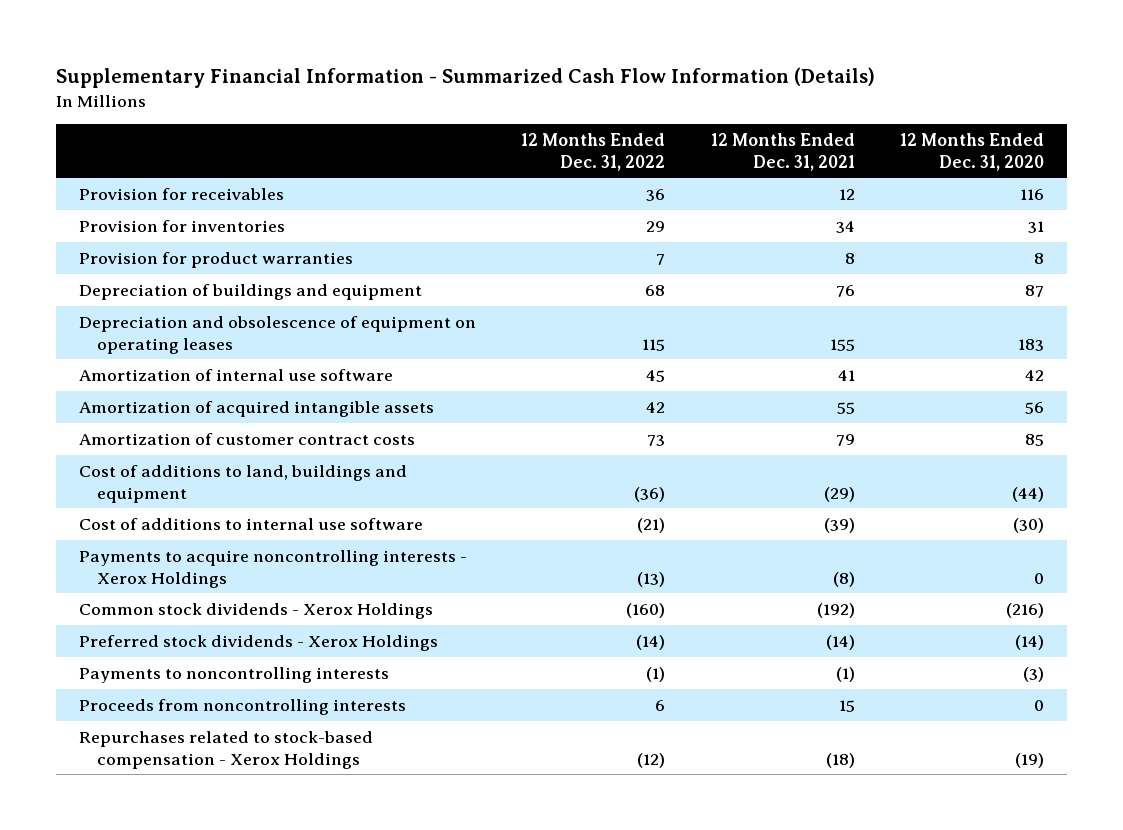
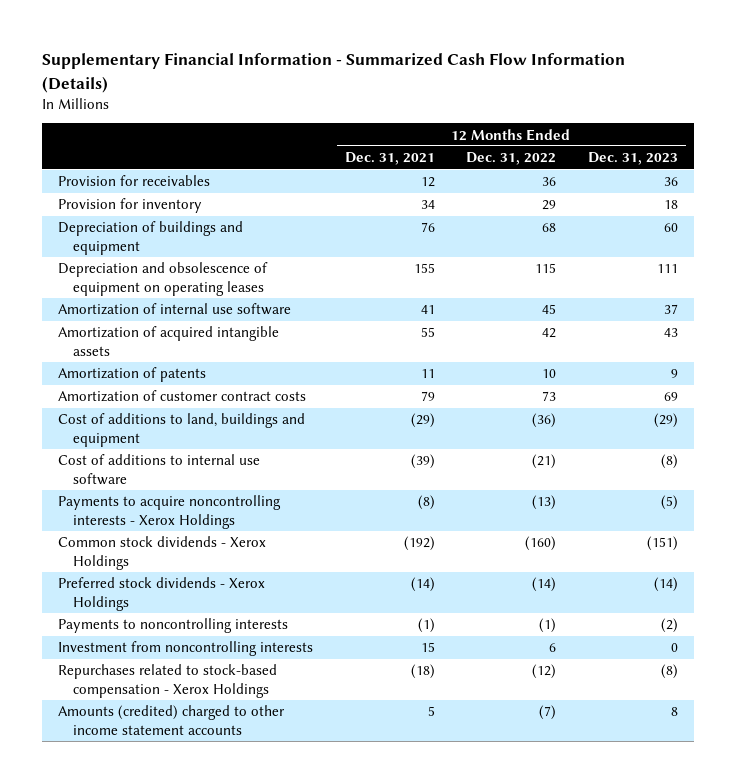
[899,132,1044,171] 12 Months Ended Dec. 31, 2020 -> none
none -> [587,152,678,166] Dec. 31, 2023
[78,251,353,268] Provision for product warranties -> none
[78,219,285,232] Provision for inventories -> [58,198,203,214] Provision for inventory
none -> [58,367,207,383] Amortization of patents
[78,698,406,715] Proceeds from noncontrolling interests -> [58,641,314,657] Investment from noncontrolling interests
none -> [58,705,286,735] Amounts (credited) charged to other income statement accounts

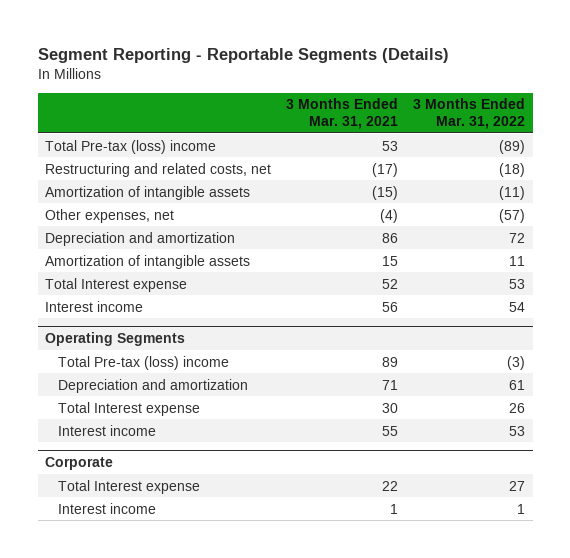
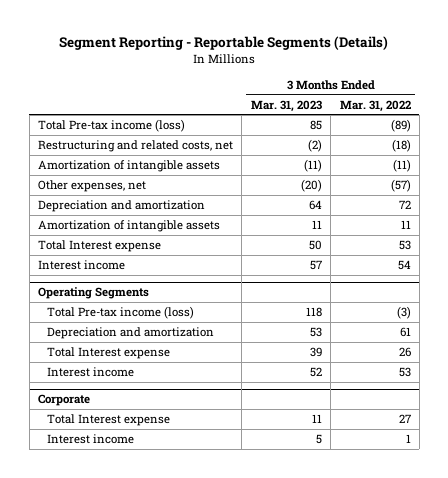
[286,98,399,129] 3 Months Ended Mar. 31, 2021 -> none
none -> [250,99,322,112] Mar. 31, 2023
[45,139,217,154] Total Pre-tax (loss) income -> [37,119,185,133] Total Pre-tax income (loss)
[58,355,230,370] Total Pre-tax (loss) income -> [47,306,195,320] Total Pre-tax income (loss)

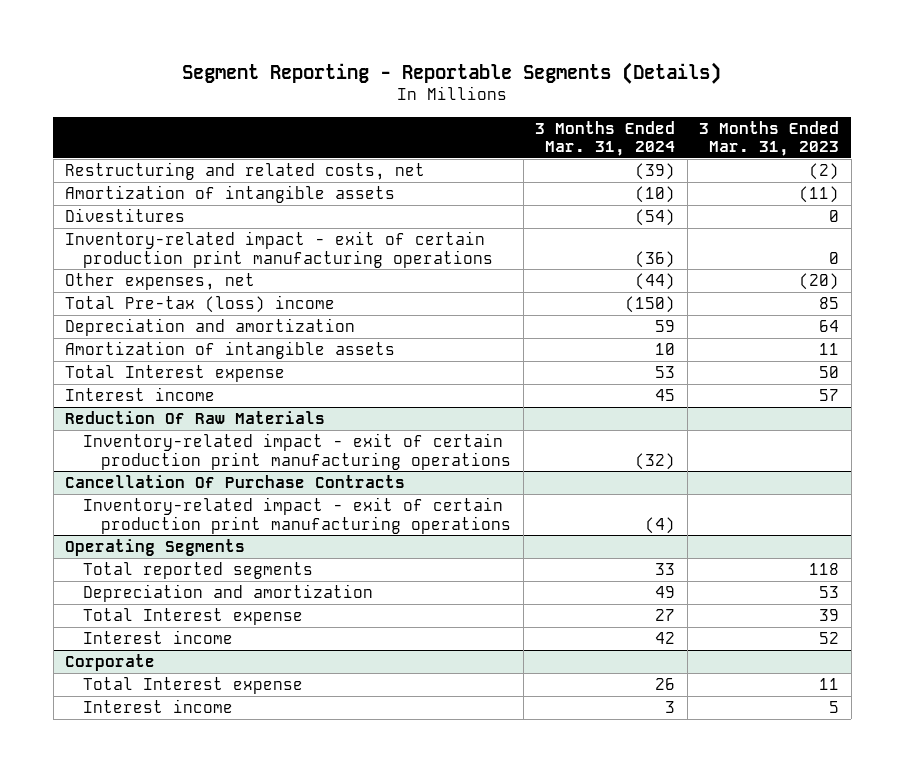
[339,99,411,112] Mar. 31, 2022 -> none
none -> [535,120,676,157] 3 Months Ended Mar. 31, 2024
[37,119,185,133] Total Pre-tax income (loss) -> none
none -> [65,207,186,222] Divestitures
none -> [65,230,494,268] Inventory-related impact - exit of certain production print manufacturing operations
none -> [65,294,336,313] Total Pre-tax (loss) income
none -> [65,410,326,424] Reduction Of Raw Materials
none -> [83,432,512,470] Inventory-related impact - exit of certain production print manufacturing operations
none -> [65,474,406,488] Cancellation Of Purchase Contracts
none -> [83,496,512,534] Inventory-related impact - exit of certain production print manufacturing operations
[47,306,195,320] Total Pre-tax income (loss) -> [83,561,314,579] Total reported segments

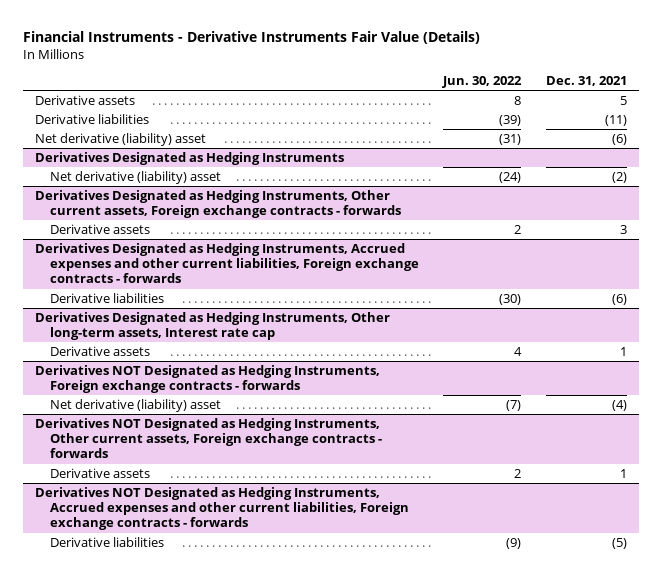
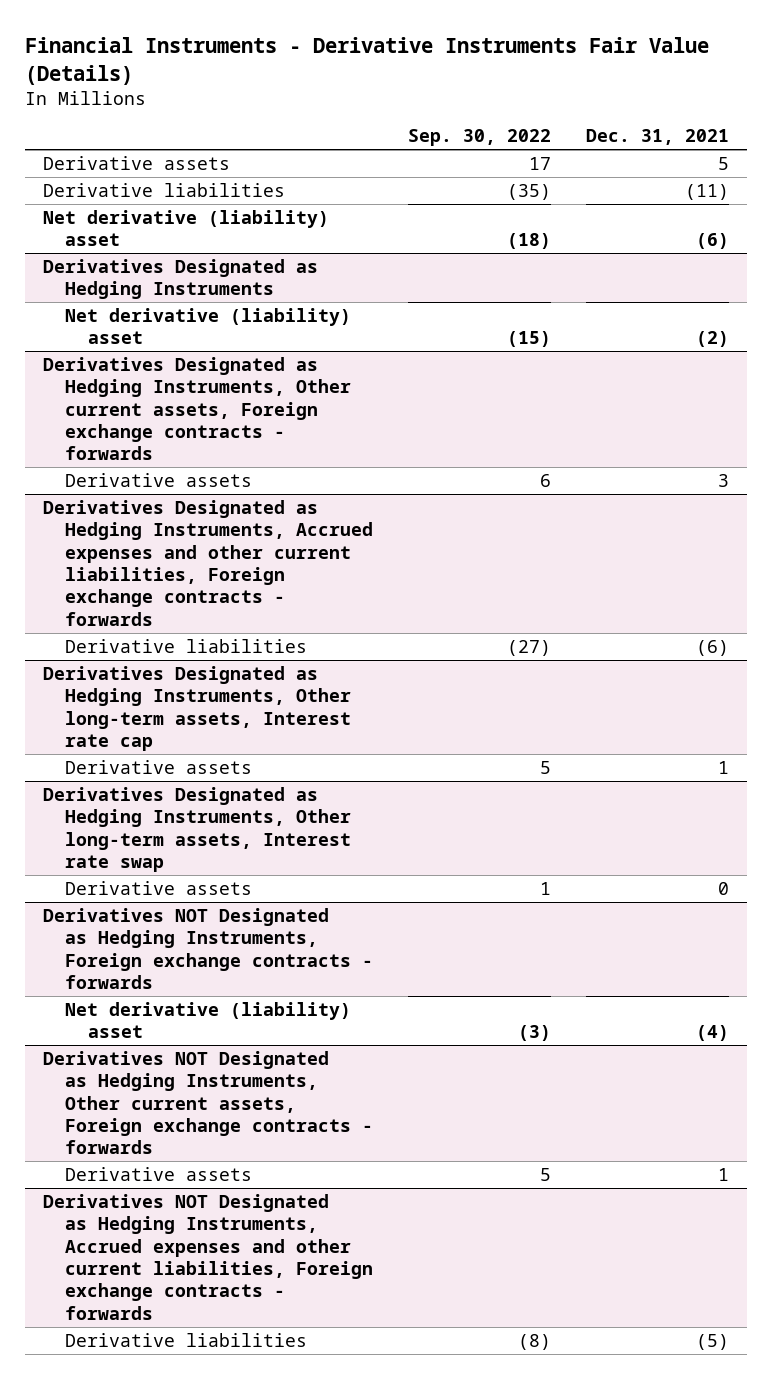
[442,76,523,89] Jun. 30, 2022 -> none
none -> [408,129,552,147] Sep. 30, 2022
none -> [42,786,352,872] Derivatives Designated as Hedging Instruments, Other long-term assets, Interest rate swap
none -> [65,880,253,895] Derivative assets

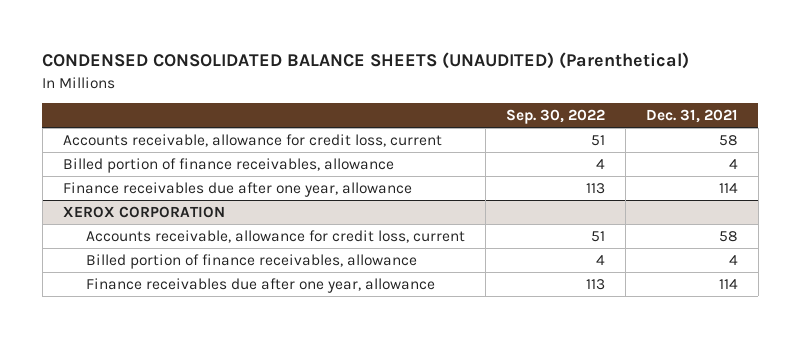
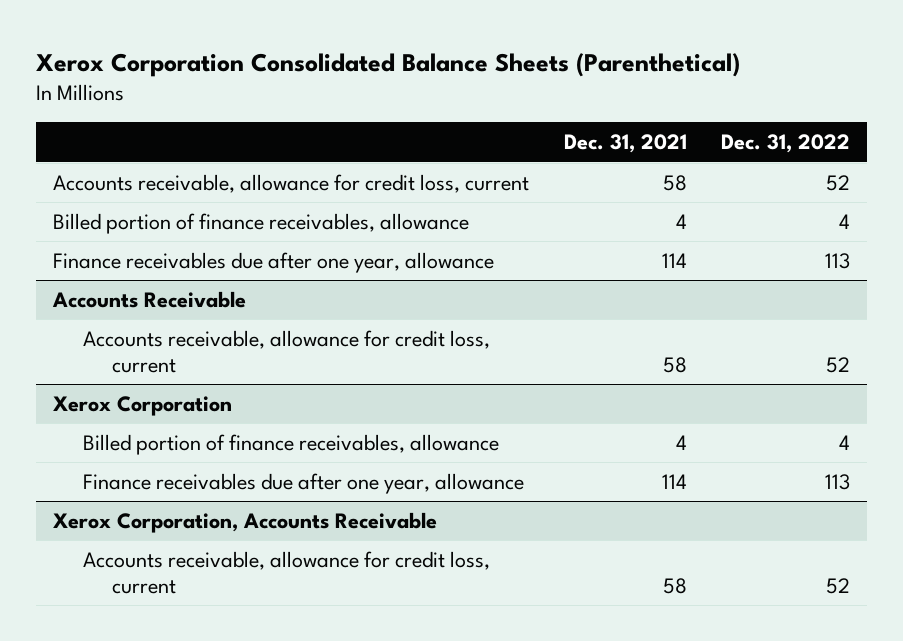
[42,52,690,70] CONDENSED CONSOLIDATED BALANCE SHEETS (UNAUDITED) (Parenthetical) -> [36,52,741,77] Xerox Corporation Consolidated Balance Sheets (Parenthetical)
[505,109,605,125] Sep. 30, 2022 -> none
none -> [720,134,850,154] Dec. 31, 2022
[62,205,225,218] XEROX CORPORATION -> none
none -> [52,290,247,308] Accounts Receivable
none -> [53,395,233,416] Xerox Corporation
none -> [53,511,438,533] Xerox Corporation, Accounts Receivable
none -> [82,550,490,594] Accounts receivable, allowance for credit loss, current

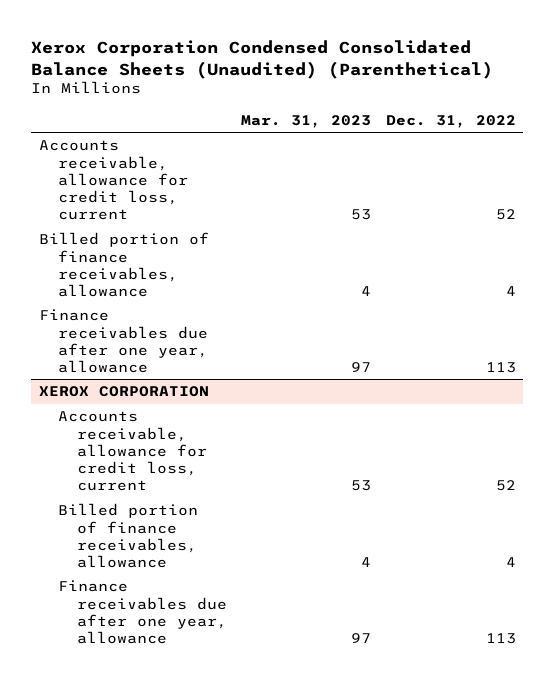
[36,52,741,77] Xerox Corporation Consolidated Balance Sheets (Parenthetical) -> [31,40,494,79] Xerox Corporation Condensed Consolidated Balance Sheets (Unaudited) (Parenthetical)
[563,134,687,154] Dec. 31, 2021 -> none
none -> [241,114,372,128] Mar. 31, 2023
[52,290,247,308] Accounts Receivable -> none
none -> [38,386,209,398] XEROX CORPORATION
[53,395,233,416] Xerox Corporation -> none
[53,511,438,533] Xerox Corporation, Accounts Receivable -> none
[82,550,490,594] Accounts receivable, allowance for credit loss, current -> none

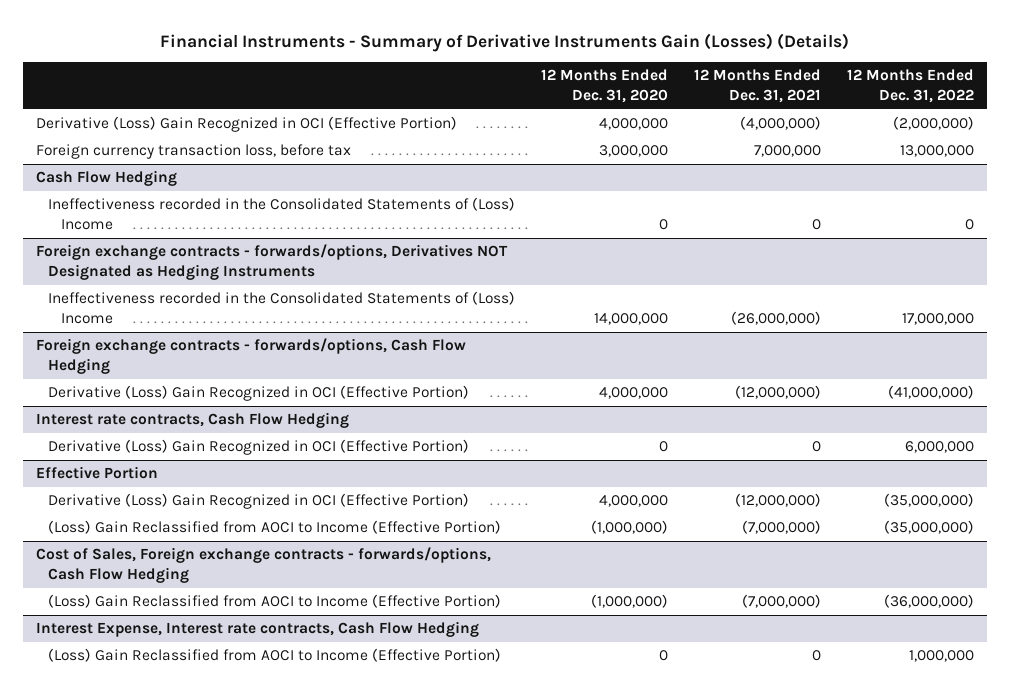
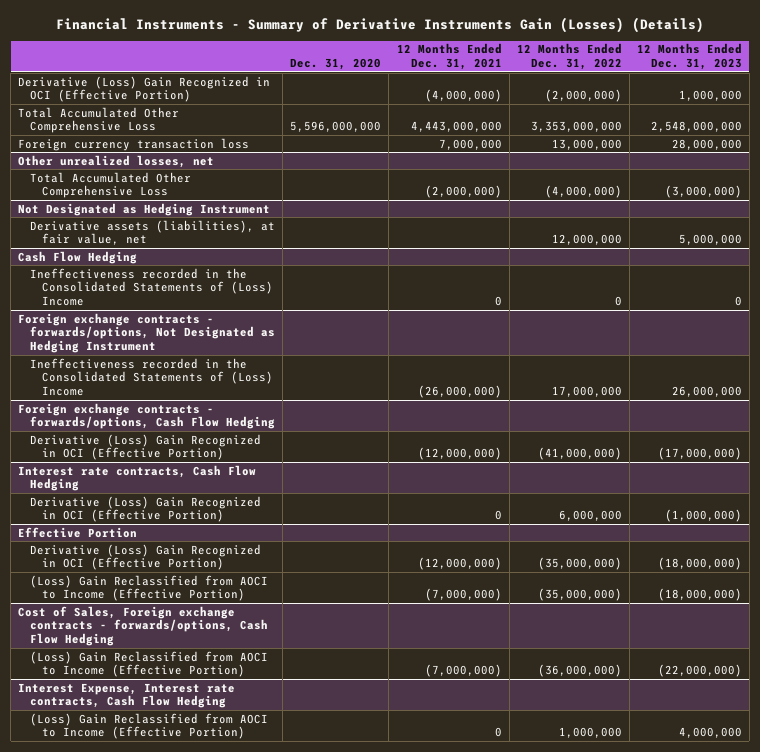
[541,69,669,103] 12 Months Ended Dec. 31, 2020 -> none
none -> [290,58,382,71] Dec. 31, 2020
none -> [636,43,742,71] 12 Months Ended Dec. 31, 2023
none -> [18,106,180,134] Total Accumulated Other Comprehensive Loss
[35,144,351,160] Foreign currency transaction loss, before tax -> [18,137,250,151] Foreign currency transaction loss
none -> [18,154,215,168] Other unrealized losses, net
none -> [30,171,192,199] Total Accumulated Other Comprehensive Loss
none -> [18,202,271,216] Not Designated as Hedging Instrument
none -> [30,219,276,246] Derivative assets (liabilities), at fair value, net
[35,244,508,280] Foreign exchange contracts - forwards/options, Derivatives NOT Designated as Hedging Instruments -> [18,312,276,354] Foreign exchange contracts - forwards/options, Not Designated as Hedging Instrument

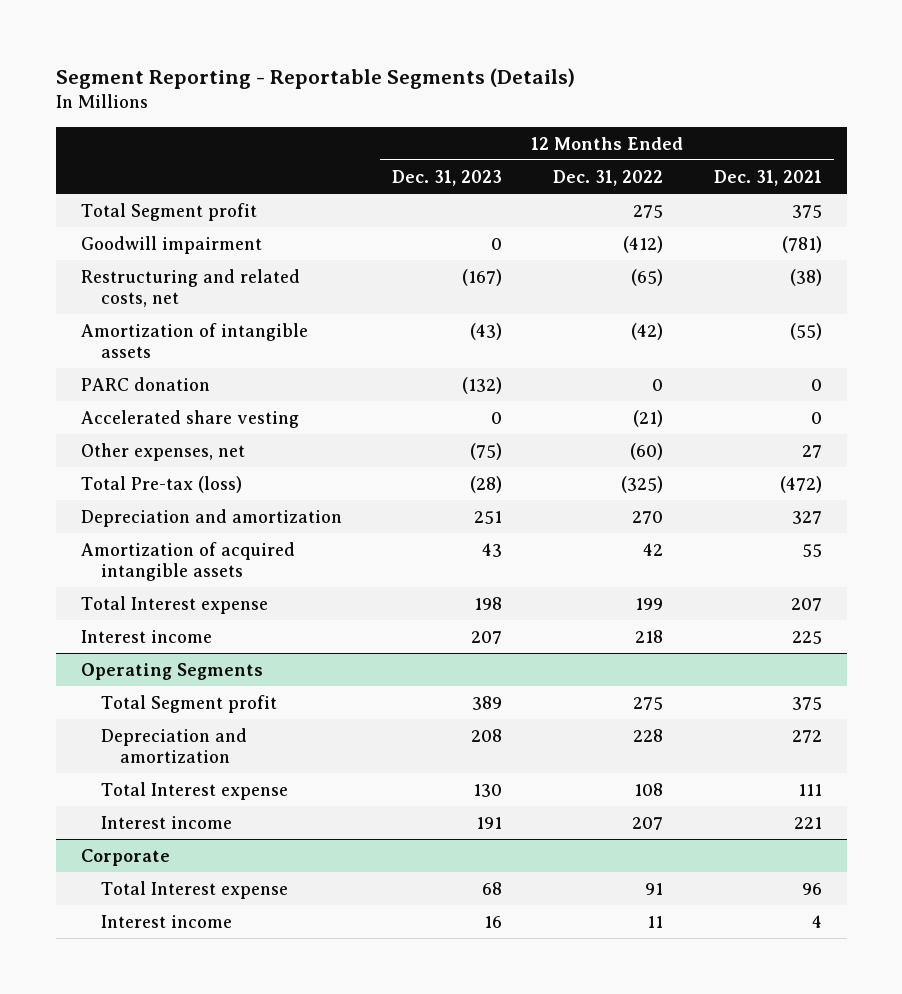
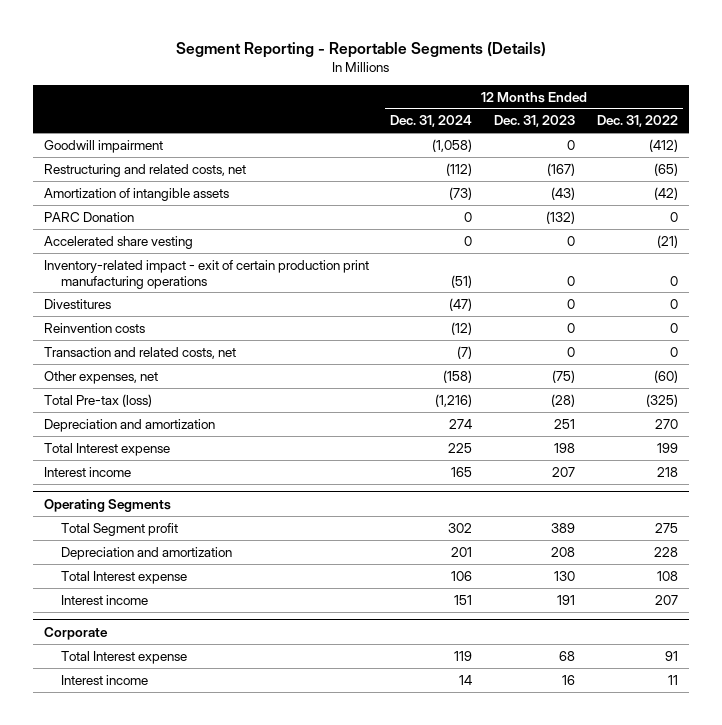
[713,169,822,186] Dec. 31, 2021 -> none
none -> [390,115,473,128] Dec. 31, 2024
[80,202,257,221] Total Segment profit -> none
[80,376,210,391] PARC donation -> [43,211,134,222] PARC Donation
none -> [43,259,369,289] Inventory-related impact - exit of certain production print manufacturing operations
none -> [43,298,111,309] Divestitures
none -> [43,322,145,333] Reinvention costs
none -> [43,346,236,359] Transaction and related costs, net
[80,541,295,582] Amortization of acquired intangible assets -> none

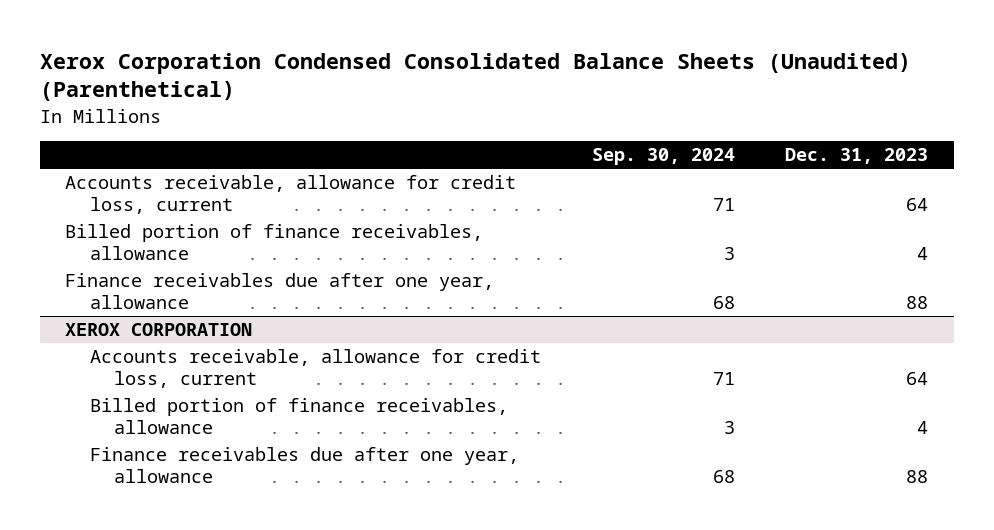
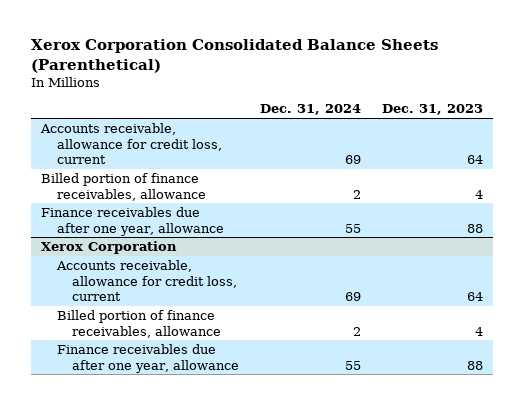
[39,52,911,102] Xerox Corporation Condensed Consolidated Balance Sheets (Unaudited) (Parenthetical) -> [30,39,438,73] Xerox Corporation Consolidated Balance Sheets (Parenthetical)
[591,148,735,166] Sep. 30, 2024 -> none
none -> [260,104,362,116] Dec. 31, 2024
[65,323,253,337] XEROX CORPORATION -> [40,240,177,254] Xerox Corporation

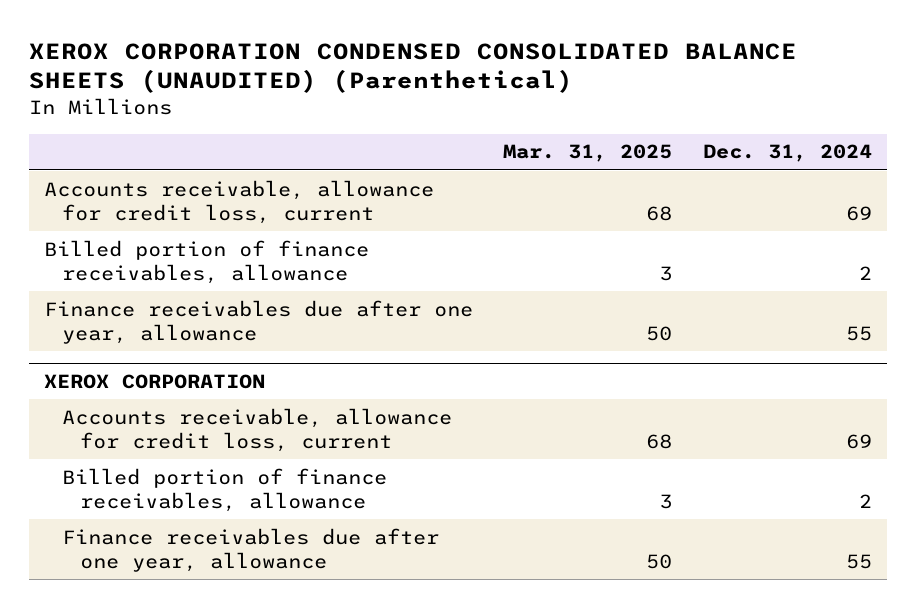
[30,39,438,73] Xerox Corporation Consolidated Balance Sheets (Parenthetical) -> [28,42,797,94] XEROX CORPORATION CONDENSED CONSOLIDATED BALANCE SHEETS (UNAUDITED) (Parenthetical)
[381,104,483,116] Dec. 31, 2023 -> none
none -> [503,144,673,163] Mar. 31, 2025
[40,240,177,254] Xerox Corporation -> [44,373,266,389] XEROX CORPORATION

